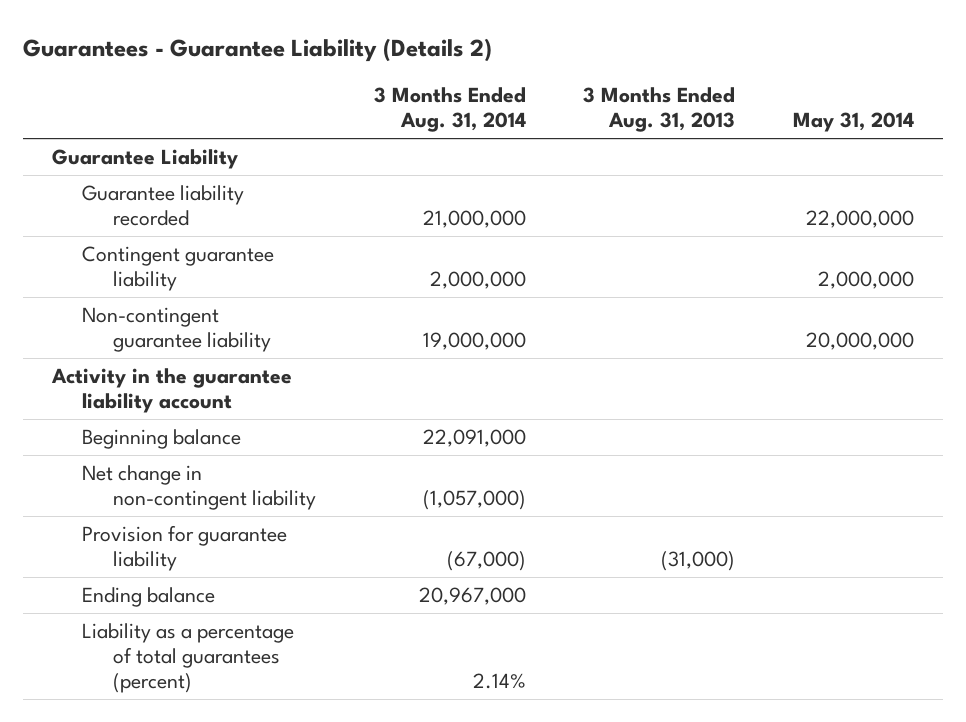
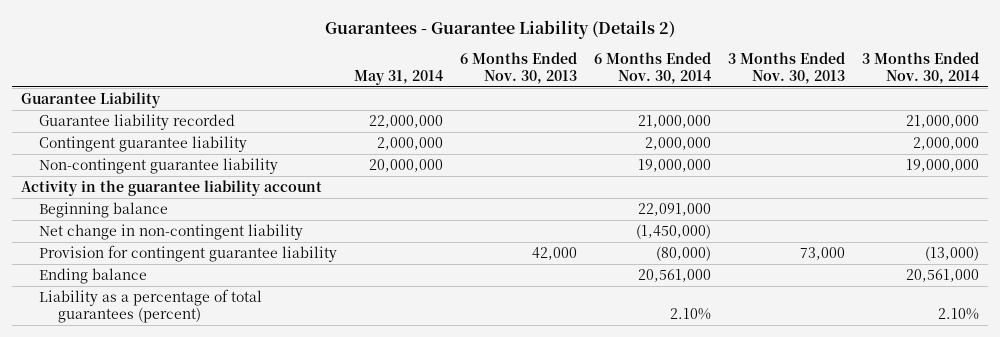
[373,87,526,133] 3 Months Ended Aug. 31, 2014 -> none
[583,87,736,133] 3 Months Ended Aug. 31, 2013 -> none
none -> [460,52,578,84] 6 Months Ended Nov. 30, 2013
none -> [594,52,712,84] 6 Months Ended Nov. 30, 2014
none -> [728,52,846,84] 3 Months Ended Nov. 30, 2013
none -> [862,52,980,84] 3 Months Ended Nov. 30, 2014
[82,524,288,571] Provision for guarantee liability -> [39,245,338,263] Provision for contingent guarantee liability

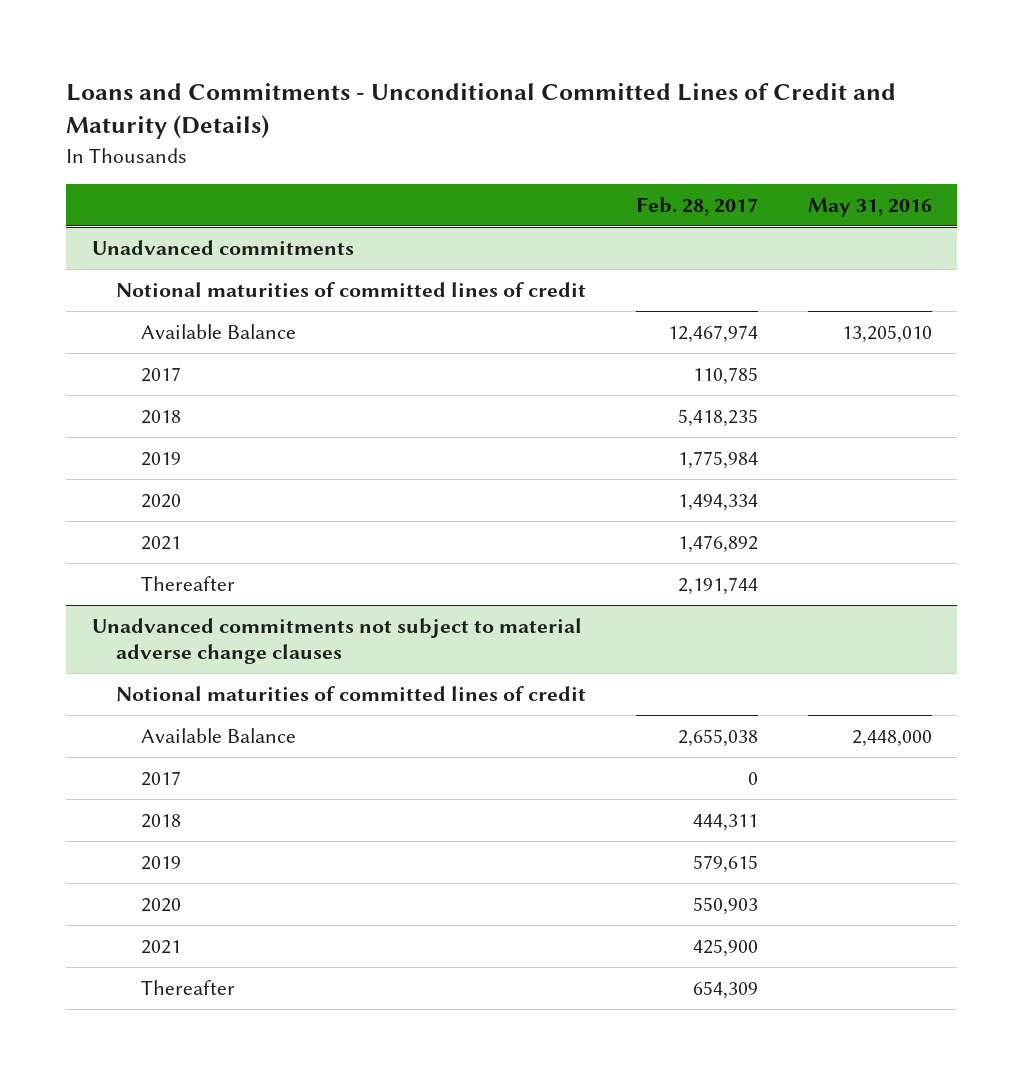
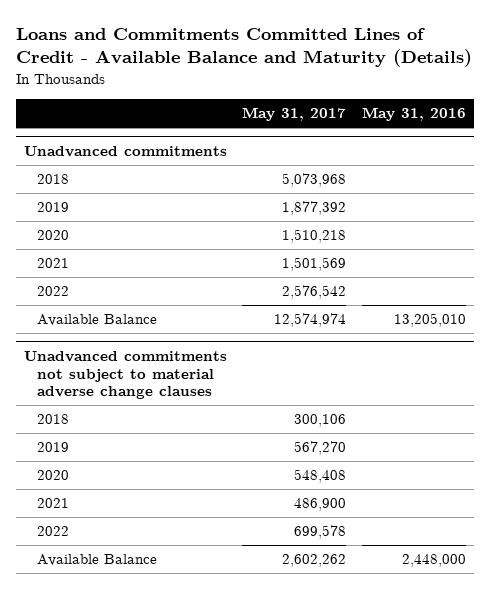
[66,82,897,140] Loans and Commitments - Unconditional Committed Lines of Credit and Maturity (Details) -> [16,27,473,68] Loans and Commitments Committed Lines of Credit - Available Balance and Maturity (Details)
[636,196,759,216] Feb. 28, 2017 -> none
none -> [242,107,347,122] May 31, 2017
[116,281,587,297] Notional maturities of committed lines of credit -> none
[140,366,181,382] 2017 -> none
[140,575,235,591] Thereafter -> none
none -> [37,286,70,297] 2022
[140,323,296,339] Available Balance -> [37,314,158,327] Available Balance
[116,685,587,701] Notional maturities of committed lines of credit -> none
[140,770,181,786] 2017 -> none
[140,979,235,995] Thereafter -> none
none -> [37,526,70,537] 2022
[140,727,296,743] Available Balance -> [37,554,158,567] Available Balance

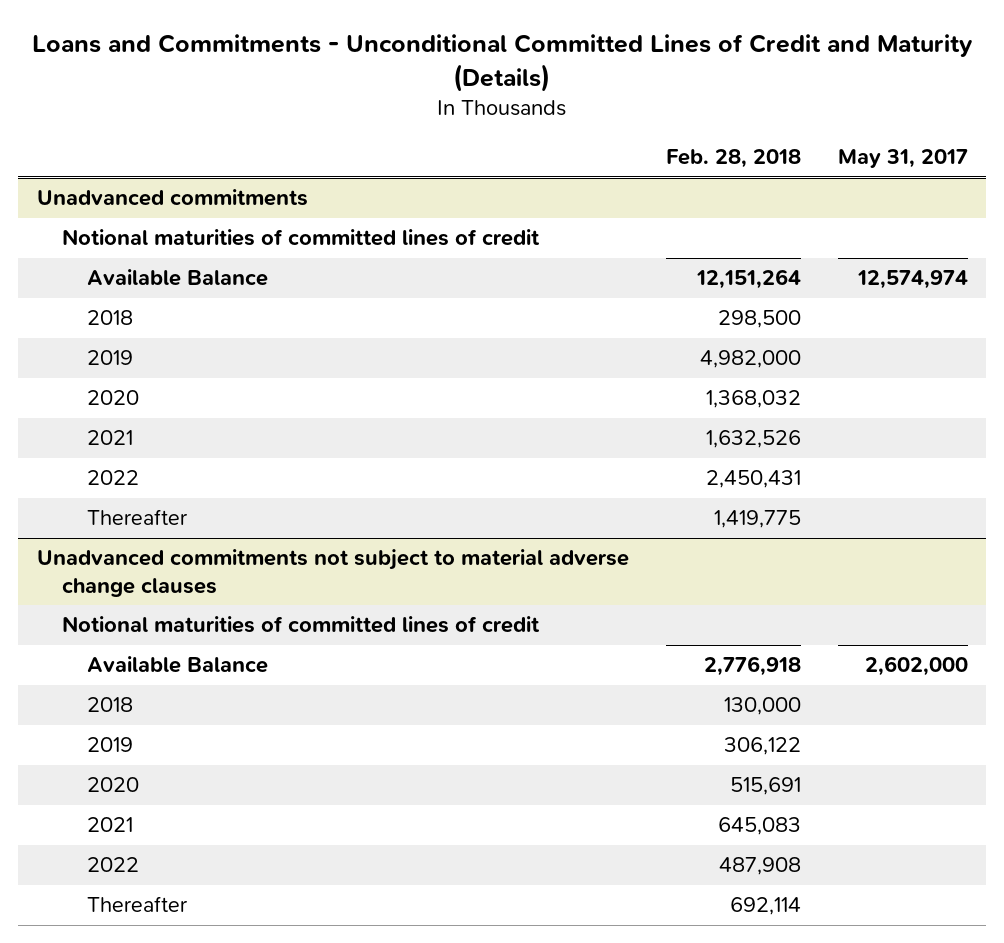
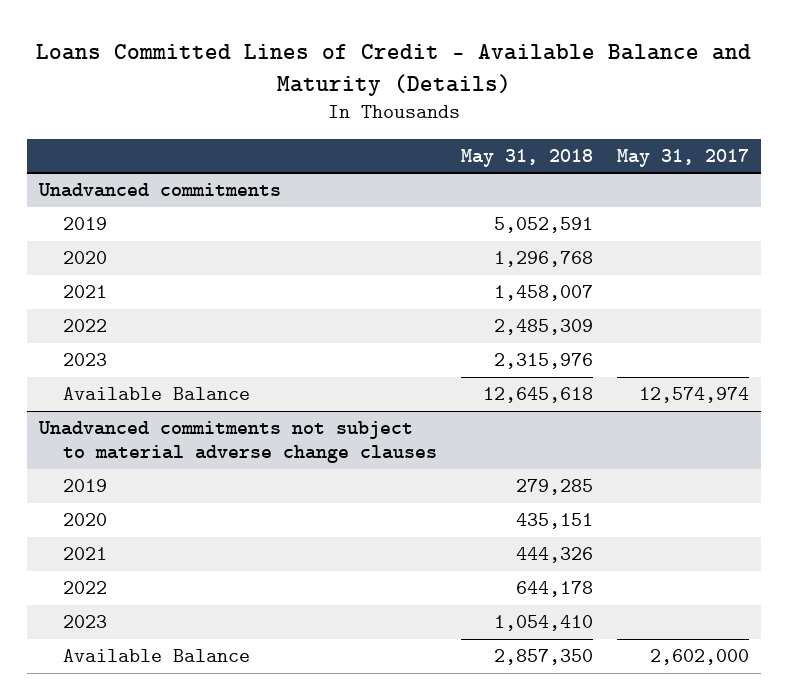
[32,33,974,92] Loans and Commitments - Unconditional Committed Lines of Credit and Maturity (Details) -> [35,43,751,96] Loans Committed Lines of Credit - Available Balance and Maturity (Details)
[665,149,801,169] Feb. 28, 2018 -> none
none -> [460,148,593,167] May 31, 2018
[62,229,541,247] Notional maturities of committed lines of credit -> none
[87,310,134,326] 2018 -> none
[87,509,189,526] Thereafter -> none
none -> [62,353,107,367] 2023
[87,269,269,287] Available Balance -> [62,387,250,401] Available Balance
[62,616,541,634] Notional maturities of committed lines of credit -> none
[87,697,134,713] 2018 -> none
[87,896,189,913] Thereafter -> none
none -> [62,615,107,629] 2023
[87,656,269,674] Available Balance -> [62,649,250,663] Available Balance

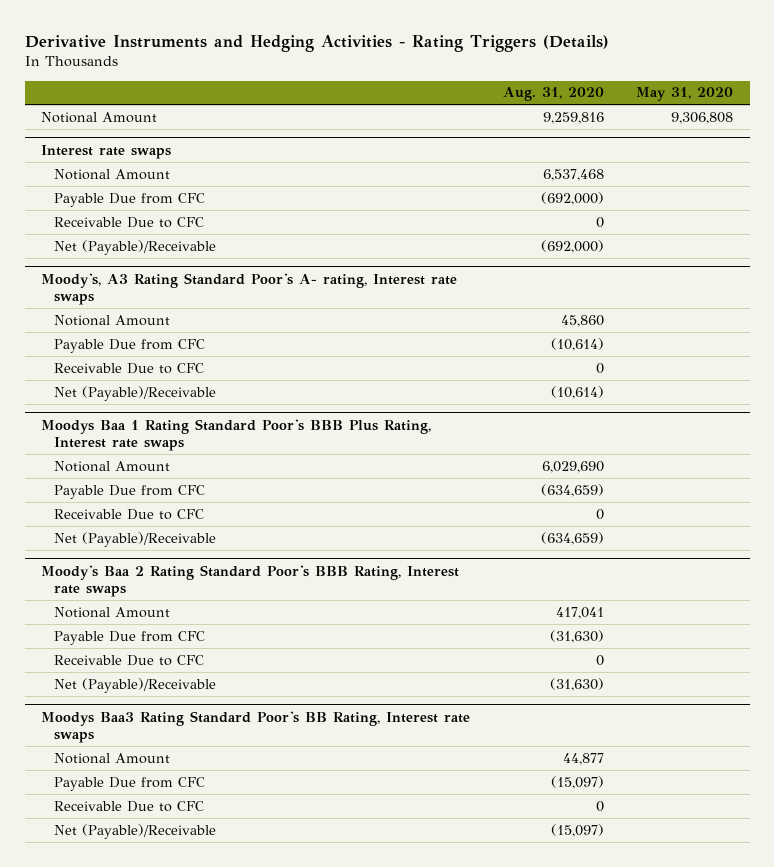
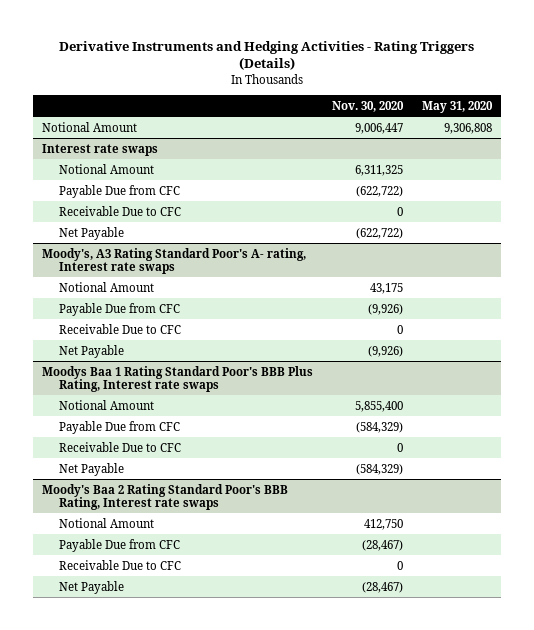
[502,87,604,102] Aug. 31, 2020 -> none
none -> [332,100,405,112] Nov. 30, 2020
[53,239,216,255] Net (Payable)/Receivable -> [58,226,124,240] Net Payable
[53,385,216,401] Net (Payable)/Receivable -> [58,344,124,358] Net Payable
[53,531,216,547] Net (Payable)/Receivable -> [58,462,124,476] Net Payable
[40,710,470,744] Moodys Baa3 Rating Standard Poor's BB Rating, Interest rate swaps -> none
[53,752,170,764] Notional Amount -> none
[53,776,205,791] Payable Due from CFC -> none
[53,800,204,812] Receivable Due to CFC -> none
[53,823,216,839] Net (Payable)/Receivable -> none
[53,677,216,693] Net (Payable)/Receivable -> [58,580,124,594] Net Payable

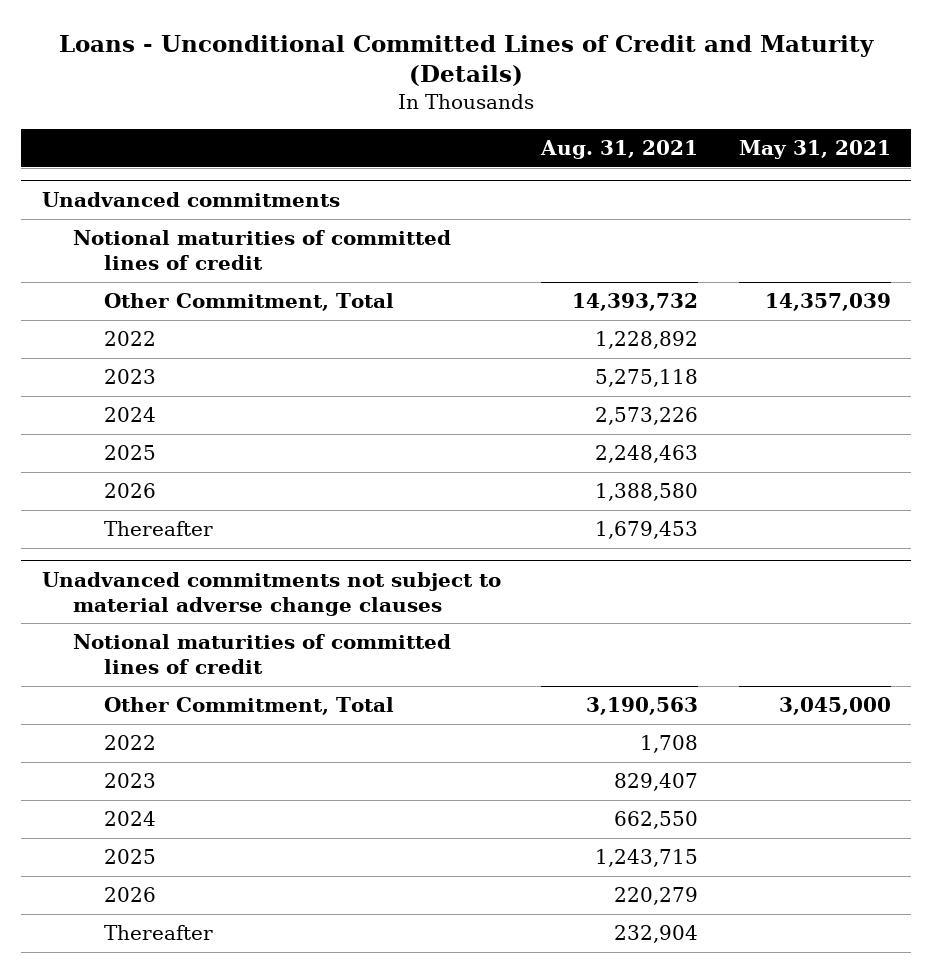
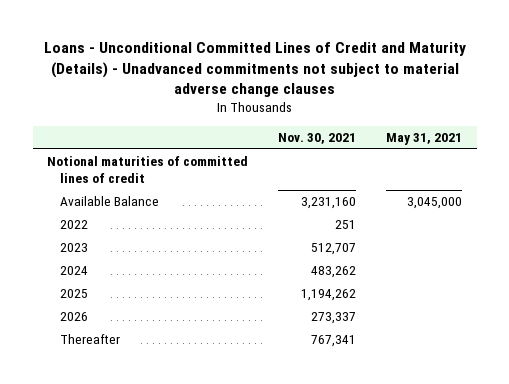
[59,34,875,87] Loans - Unconditional Committed Lines of Credit and Maturity (Details) -> [43,42,466,98] Loans - Unconditional Committed Lines of Credit and Maturity (Details) - Unadvanced commitments not subject to material adverse change clauses
[540,139,699,159] Aug. 31, 2021 -> none
none -> [278,132,357,144] Nov. 30, 2021
[41,191,340,207] Unadvanced commitments -> none
[72,230,451,271] Notional maturities of committed lines of credit -> none
[103,293,394,312] Other Commitment, Total -> none
[103,331,156,347] 2022 -> none
[103,369,156,385] 2023 -> none
[103,407,156,423] 2024 -> none
[103,445,156,461] 2025 -> none
[103,483,156,499] 2026 -> none
[103,521,213,537] Thereafter -> none
[41,571,501,616] Unadvanced commitments not subject to material adverse change clauses -> none
[72,634,451,675] Notional maturities of committed lines of credit -> none
[103,697,394,716] Other Commitment, Total -> none
[103,735,156,751] 2022 -> none
[103,773,156,789] 2023 -> none
[103,811,156,827] 2024 -> none
[103,849,156,865] 2025 -> none
[103,887,156,903] 2026 -> none
[103,925,213,941] Thereafter -> none
none -> [47,156,249,183] Notional maturities of committed lines of credit
none -> [60,196,160,207] Available Balance
none -> [60,220,89,230] 2022
none -> [60,243,89,253] 2023
none -> [60,266,89,276] 2024
none -> [60,289,89,299] 2025
none -> [60,312,89,322] 2026
none -> [60,334,121,345] Thereafter

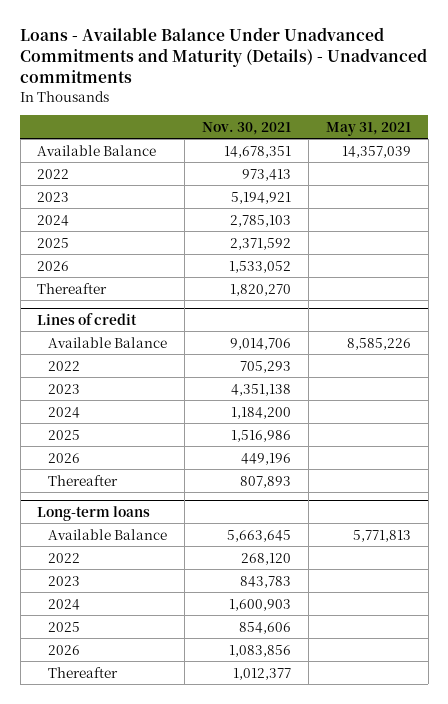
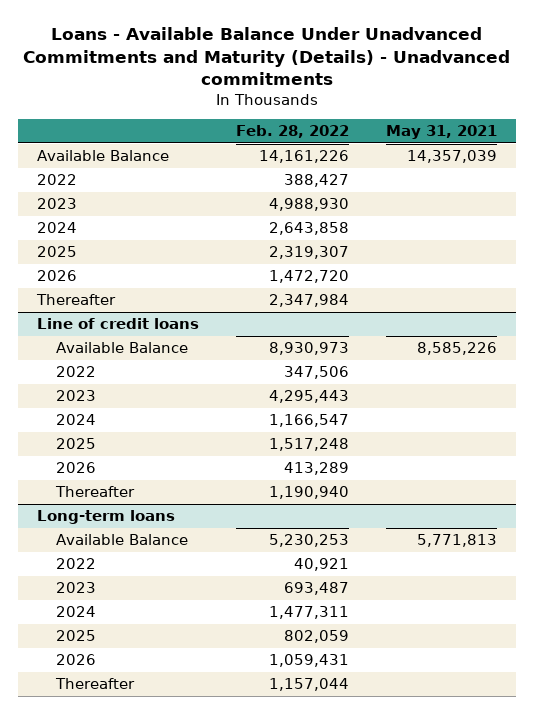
[202,121,292,135] Nov. 30, 2021 -> none
none -> [235,125,349,139] Feb. 28, 2022
[37,312,138,325] Lines of credit -> [36,318,199,330] Line of credit loans

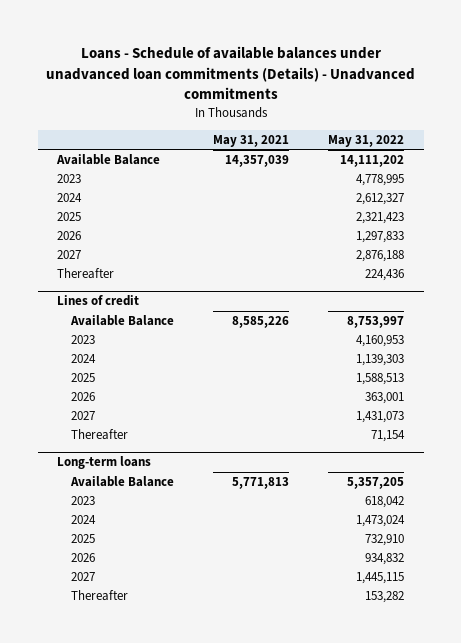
[22,27,510,86] Loans - Available Balance Under Unadvanced Commitments and Maturity (Details) - Unadvanced commitments -> [45,46,415,99] Loans - Schedule of available balances under unadvanced loan commitments (Details) - Unadvanced commitments
[235,125,349,139] Feb. 28, 2022 -> none
none -> [328,134,405,147] May 31, 2022
[36,174,77,186] 2022 -> none
none -> [57,250,82,260] 2027
[36,318,199,330] Line of credit loans -> [57,295,140,307] Lines of credit
[55,366,96,378] 2022 -> none
none -> [71,411,96,421] 2027
[55,558,96,570] 2022 -> none
none -> [71,572,96,582] 2027

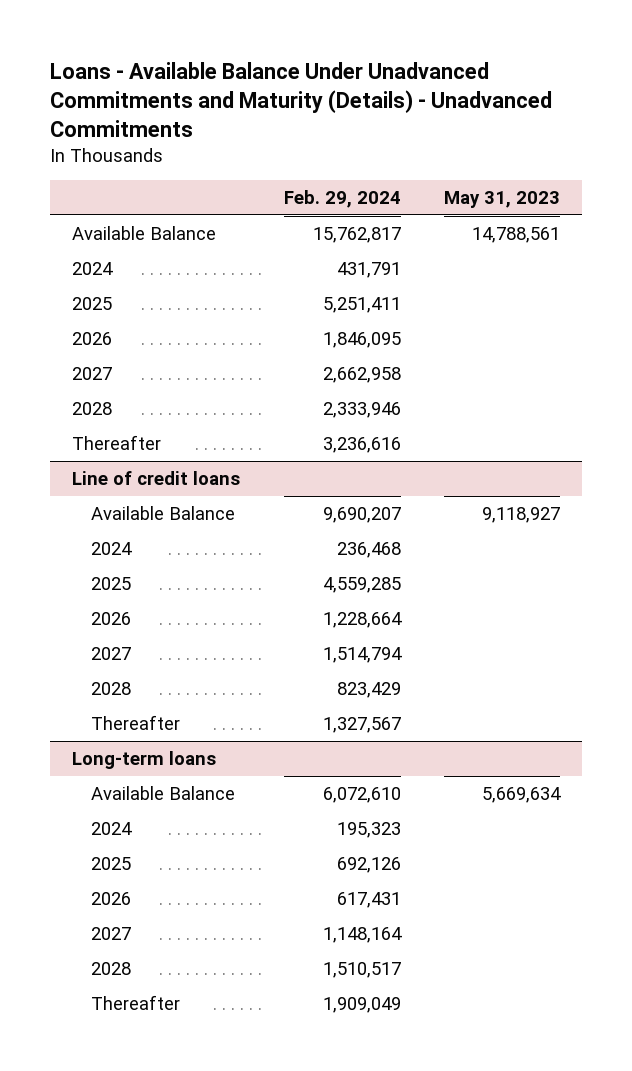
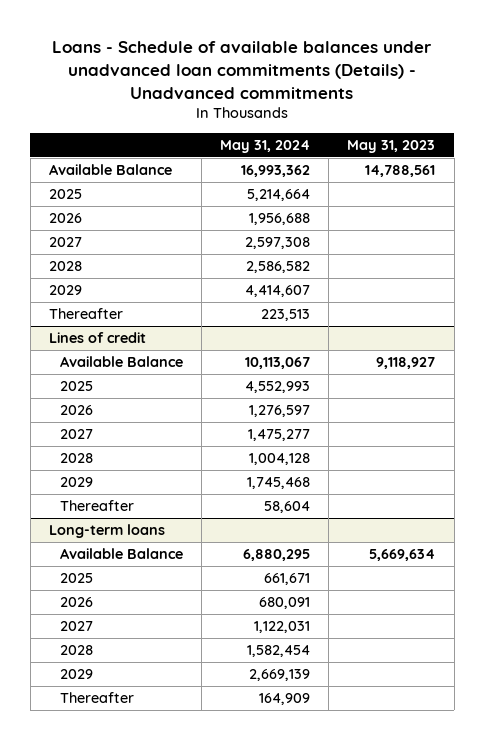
[50,61,553,137] Loans - Available Balance Under Unadvanced Commitments and Maturity (Details) - Unadvanced Commitments -> [52,40,433,99] Loans - Schedule of available balances under unadvanced loan commitments (Details) - Unadvanced commitments
[283,190,401,209] Feb. 29, 2024 -> none
none -> [220,140,311,154] May 31, 2024
[71,261,113,275] 2024 -> none
none -> [48,285,82,296] 2029
[71,470,240,485] Line of credit loans -> [48,332,146,344] Lines of credit
[91,541,133,555] 2024 -> none
none -> [60,477,94,488] 2029
[91,821,133,835] 2024 -> none
none -> [60,669,94,680] 2029

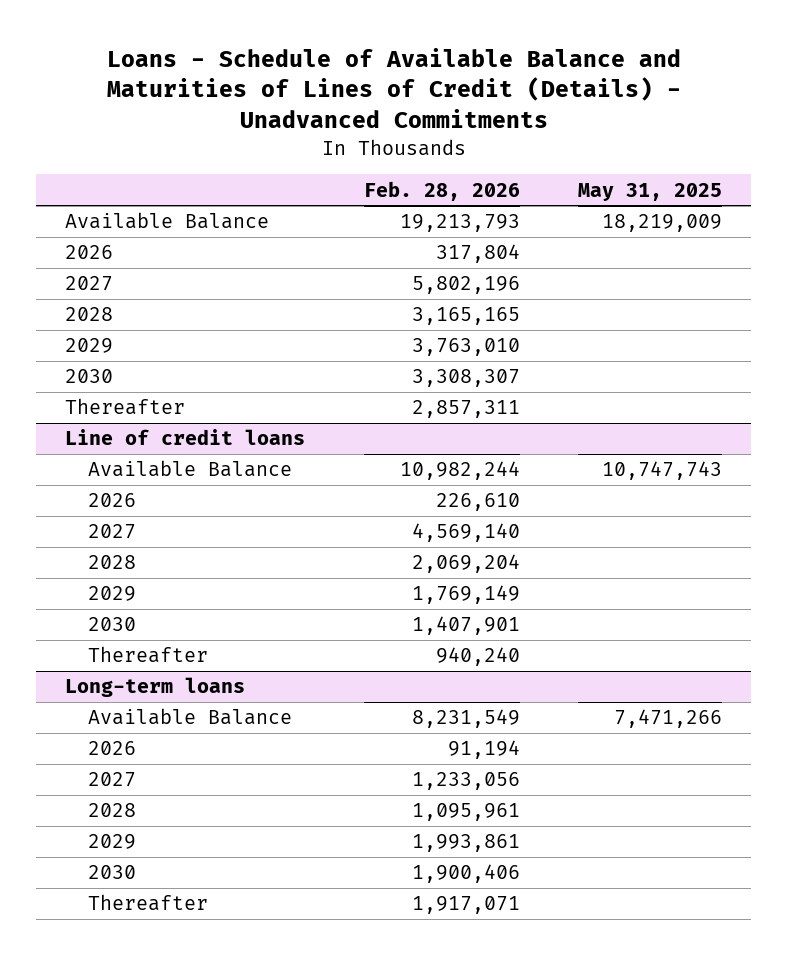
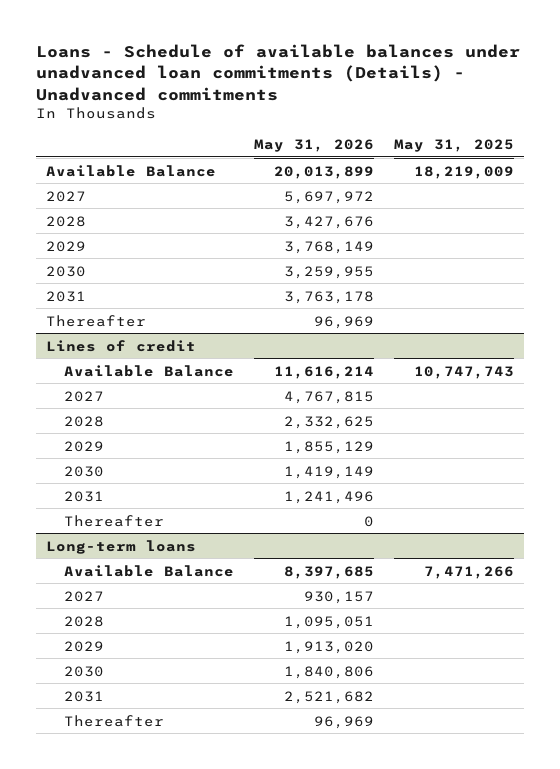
[106,47,681,128] Loans - Schedule of Available Balance and Maturities of Lines of Credit (Details) - Unadvanced Commitments -> [36,44,521,101] Loans - Schedule of available balances under unadvanced loan commitments (Details) - Unadvanced commitments
[363,180,520,201] Feb. 28, 2026 -> none
none -> [253,138,374,152] May 31, 2026
[65,245,114,260] 2026 -> none
none -> [46,290,87,302] 2031
[65,429,306,446] Line of credit loans -> [46,339,197,352] Lines of credit
[87,493,136,508] 2026 -> none
none -> [64,490,105,502] 2031
[87,741,136,756] 2026 -> none
none -> [64,690,105,702] 2031

